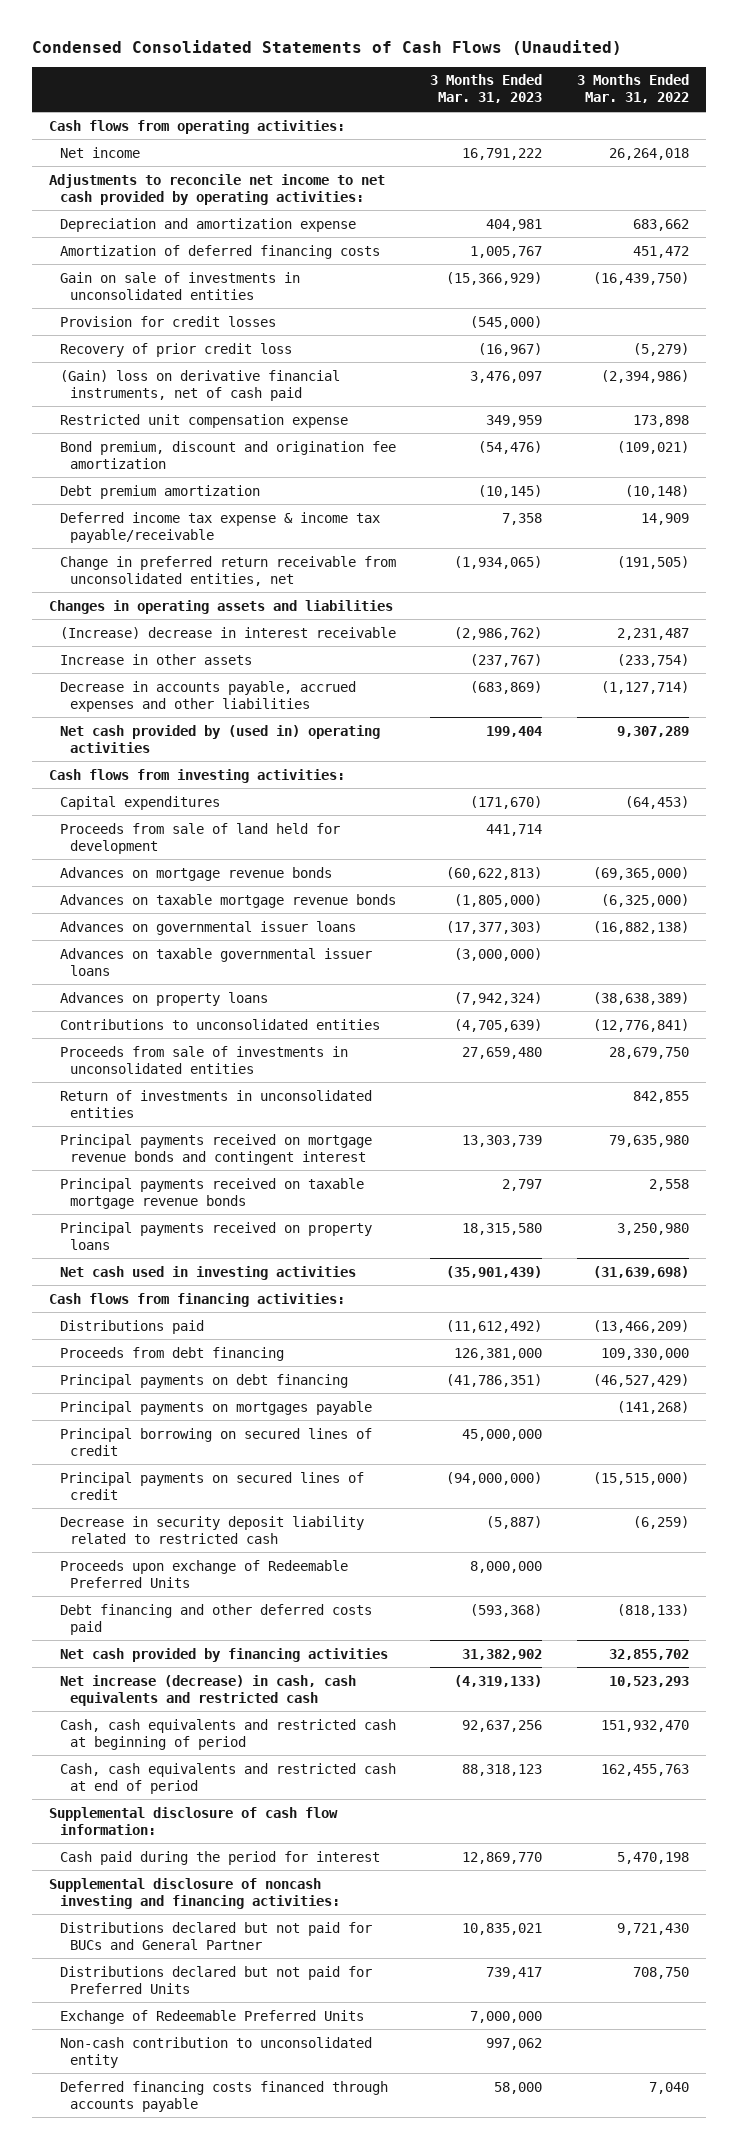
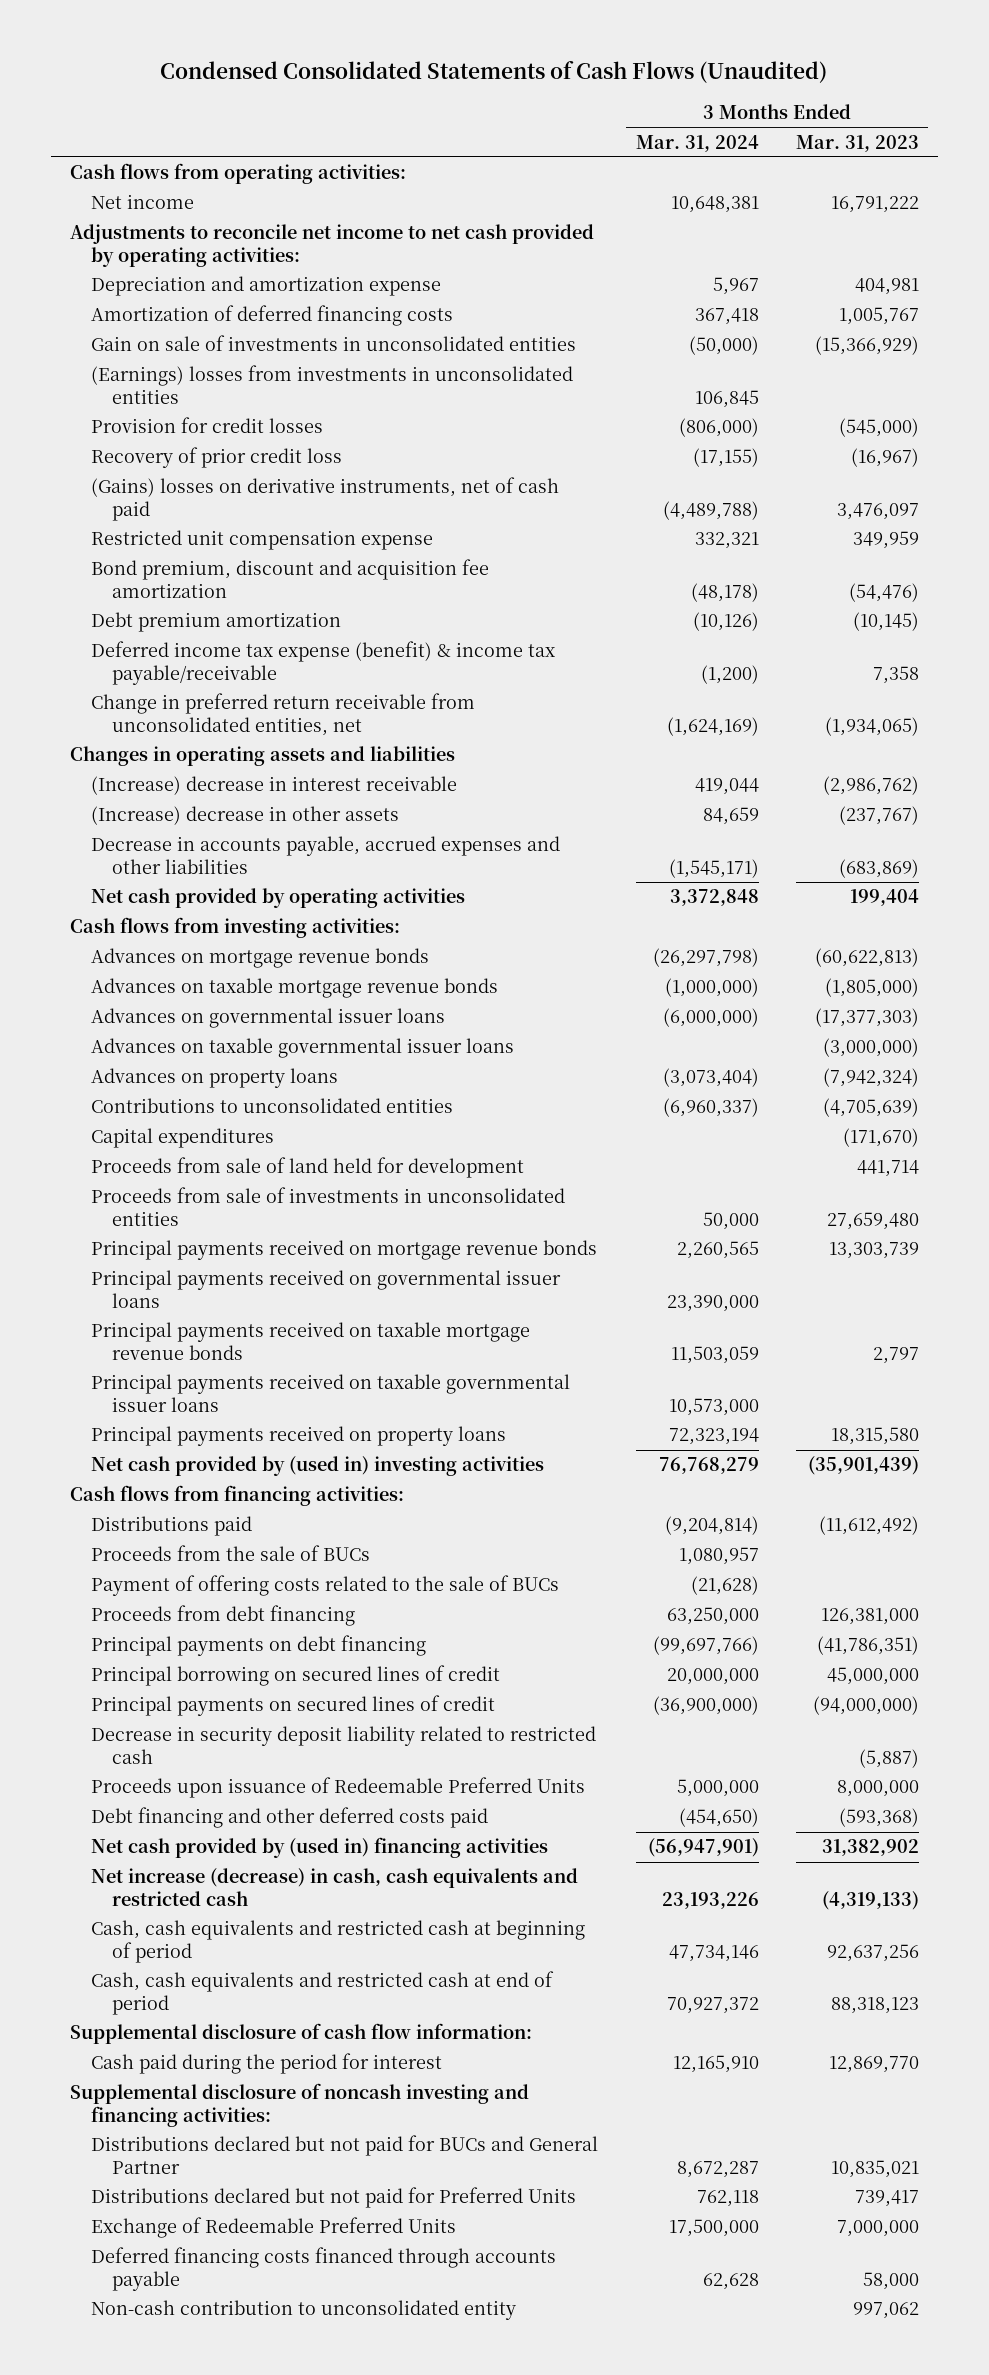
[577,74,690,104] 3 Months Ended Mar. 31, 2022 -> none
none -> [635,134,759,152] Mar. 31, 2024
none -> [91,365,574,404] (Earnings) losses from investments in unconsolidated entities
[59,369,340,401] (Gain) loss on derivative financial instruments, net of cash paid -> [91,477,560,521] (Gains) losses on derivative instruments, net of cash paid
[59,440,396,469] Bond premium, discount and origination fee amortization -> [91,559,490,598] Bond premium, discount and acquisition fee amortization
[59,511,380,543] Deferred income tax expense & income tax payable/receivable -> [91,641,556,685] Deferred income tax expense (benefit) & income tax payable/receivable
[59,653,252,665] Increase in other assets -> [91,806,400,826] (Increase) decrease in other assets
[59,724,380,753] Net cash provided by (used in) operating activities -> [91,888,466,909] Net cash provided by operating activities
[59,795,220,810] Capital expenditures -> [91,1128,275,1149] Capital expenditures
[59,822,340,854] Proceeds from sale of land held for development -> [91,1157,525,1179] Proceeds from sale of land held for development
[59,1089,372,1118] Return of investments in unconsolidated entities -> none
[59,1133,372,1165] Principal payments received on mortgage revenue bonds and contingent interest -> [91,1240,598,1261] Principal payments received on mortgage revenue bonds
none -> [91,1270,562,1308] Principal payments received on governmental issuer loans
none -> [91,1374,571,1412] Principal payments received on taxable governmental issuer loans
[59,1265,356,1280] Net cash used in investing activities -> [91,1456,545,1477] Net cash provided by (used in) investing activities
none -> [91,1545,371,1562] Proceeds from the sale of BUCs
none -> [91,1575,560,1597] Payment of offering costs related to the sale of BUCs
[59,1400,372,1415] Principal payments on mortgages payable -> none
[59,1559,348,1588] Proceeds upon exchange of Redeemable Preferred Units -> [91,1777,586,1799] Proceeds upon issuance of Redeemable Preferred Units
[59,1647,388,1662] Net cash provided by financing activities -> [91,1837,549,1859] Net cash provided by (used in) financing activities
[59,2036,372,2068] Non-cash contribution to unconsolidated entity -> [91,2300,517,2321] Non-cash contribution to unconsolidated entity

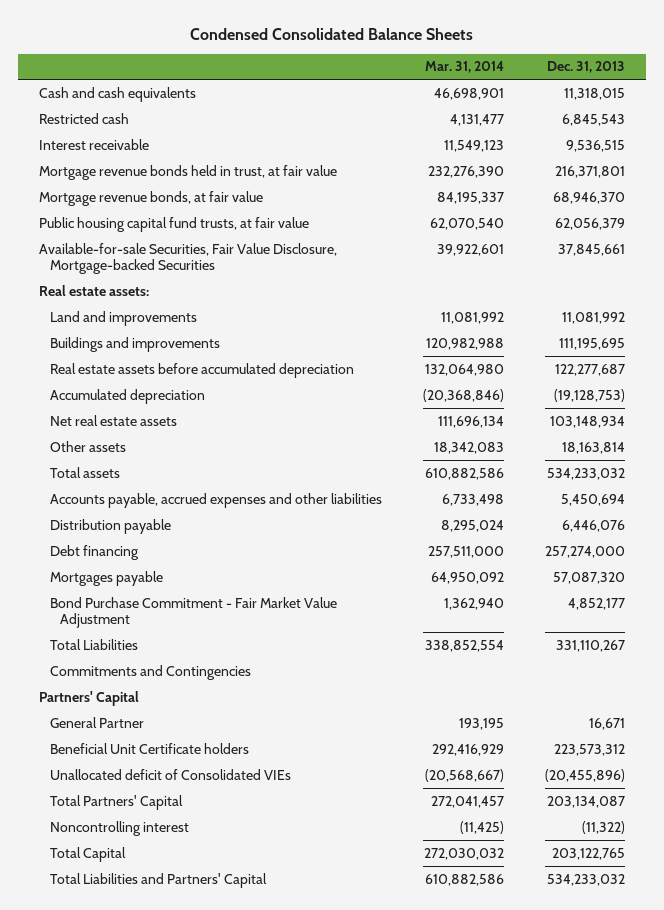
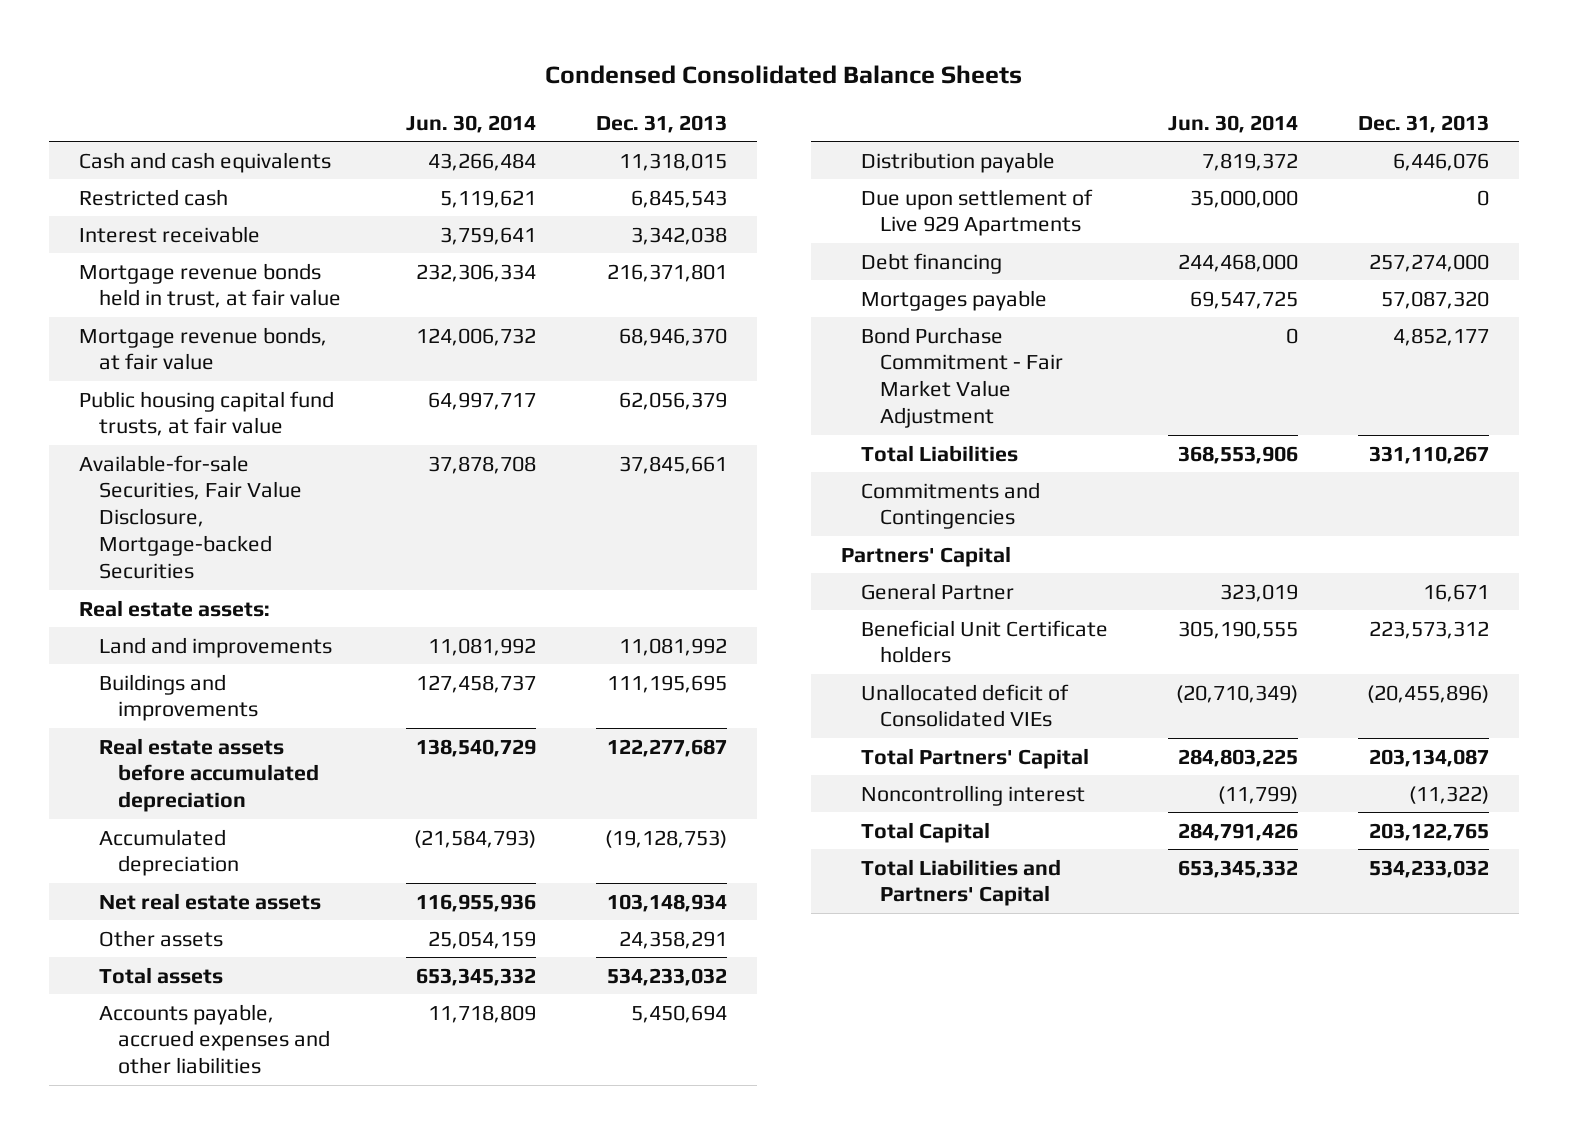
[424,61,504,74] Mar. 31, 2014 -> none
none -> [406,114,537,133] Jun. 30, 2014
[566,139,626,152] 9,536,515 -> [631,226,728,245] 3,342,038
[562,441,626,454] 18,163,814 -> [619,930,728,949] 24,358,291
none -> [860,188,1093,237] Due upon settlement of Live 929 Apartments

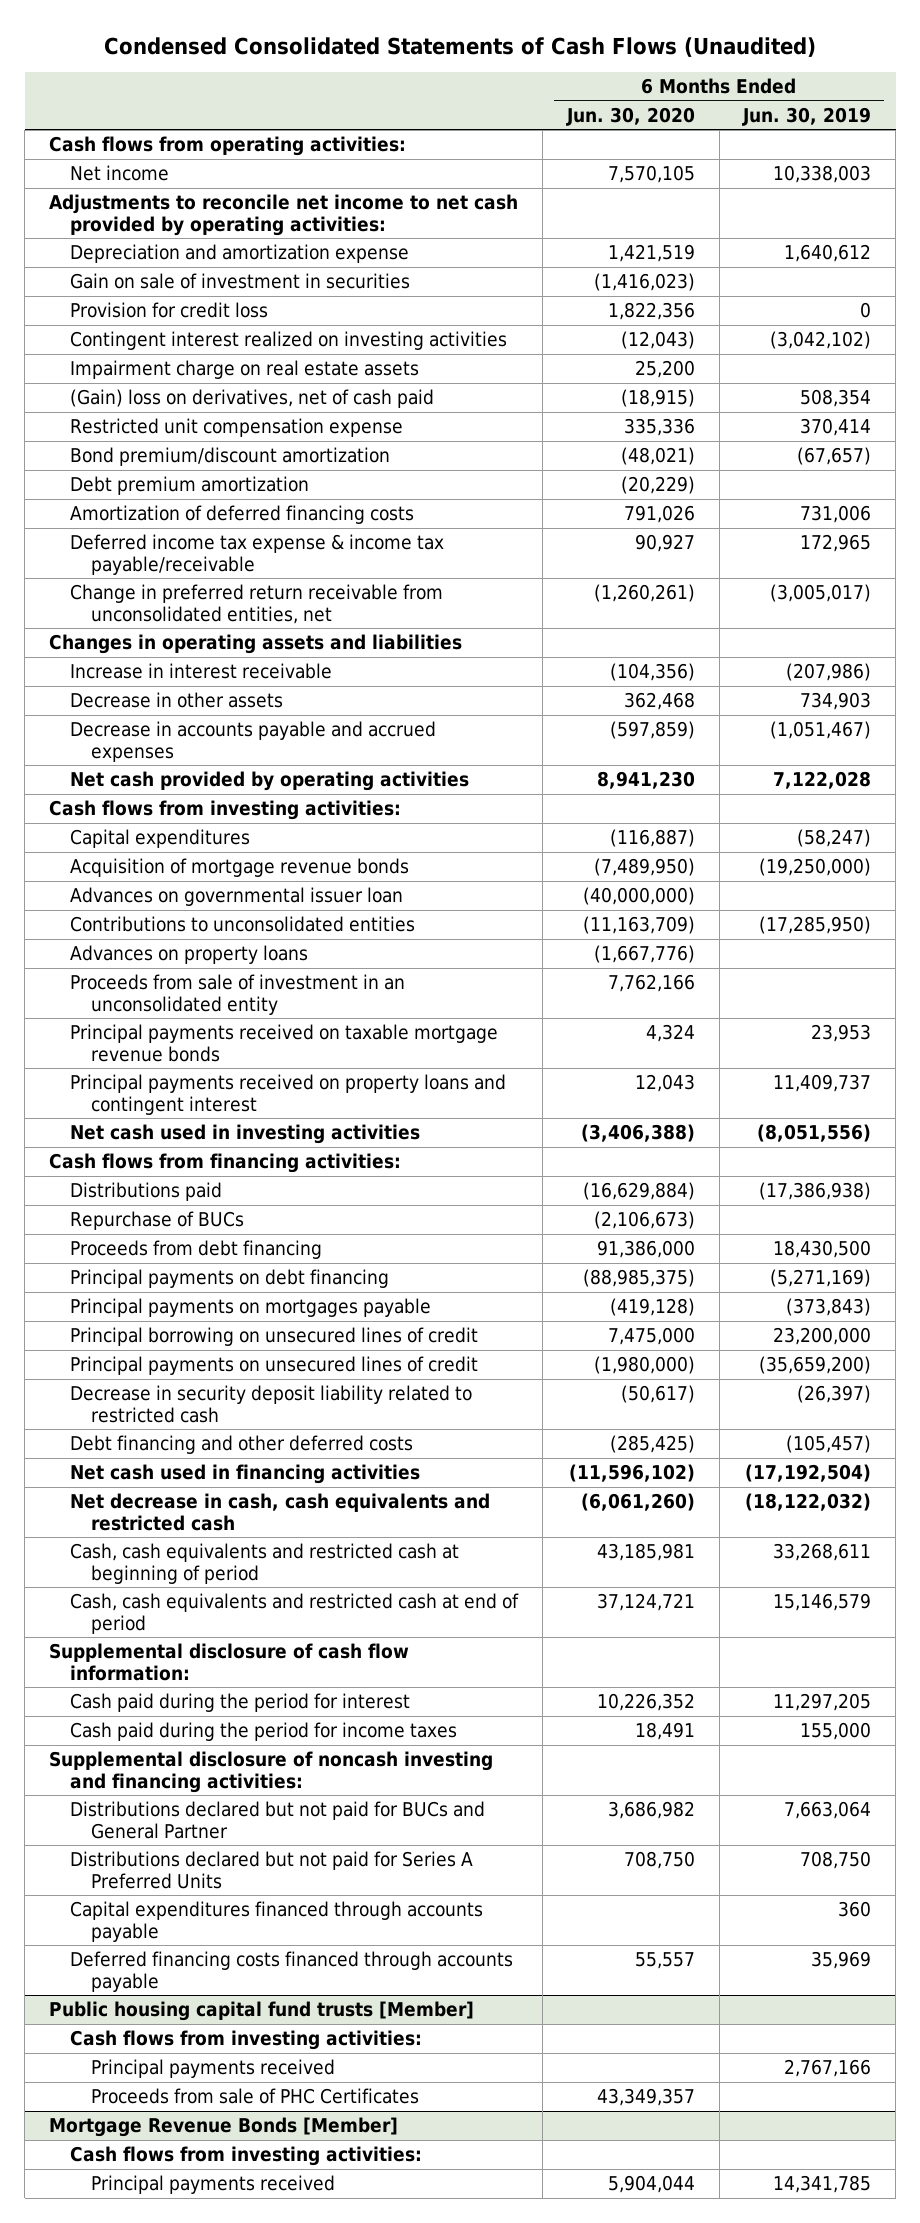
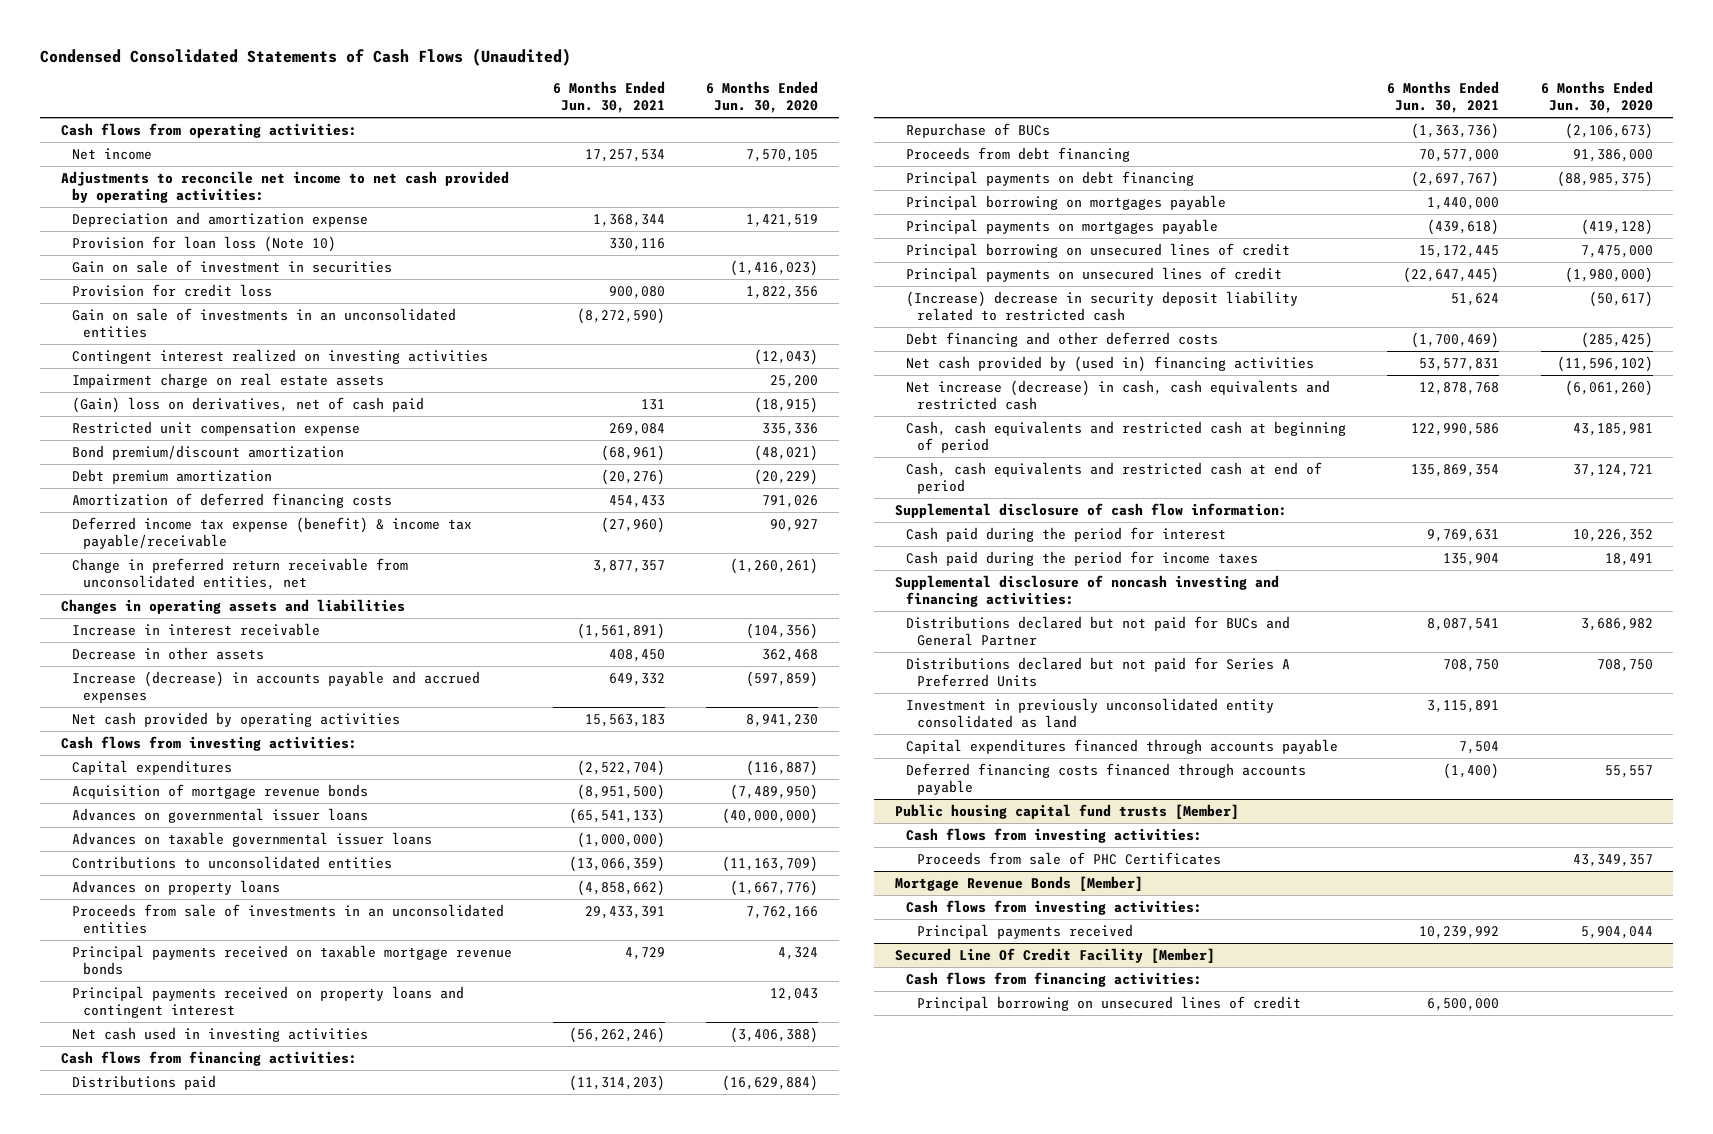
[742,106,872,126] Jun. 30, 2019 -> none
none -> [552,80,665,114] 6 Months Ended Jun. 30, 2021
none -> [71,235,336,252] Provision for loan loss (Note 10)
none -> [71,307,456,339] Gain on sale of investments in an unconsolidated entities
[69,534,444,575] Deferred income tax expense & income tax payable/receivable -> [71,516,472,550] Deferred income tax expense (benefit) & income tax payable/receivable
[69,721,436,762] Decrease in accounts payable and accrued expenses -> [71,670,480,704] Increase (decrease) in accounts payable and accrued expenses
[69,887,403,907] Advances on governmental issuer loan -> [71,807,368,823] Advances on governmental issuer loans
none -> [71,831,432,847] Advances on taxable governmental issuer loans
[69,974,405,1015] Proceeds from sale of investment in an unconsolidated entity -> [71,903,504,935] Proceeds from sale of investments in an unconsolidated entities
none -> [905,194,1226,210] Principal borrowing on mortgages payable
[69,1385,472,1423] Decrease in security deposit liability related to restricted cash -> [905,290,1298,322] (Increase) decrease in security deposit liability related to restricted cash
[69,1464,420,1485] Net cash used in financing activities -> [905,355,1314,372] Net cash provided by (used in) financing activities
[69,1493,490,1531] Net decrease in cash, cash equivalents and restricted cash -> [905,379,1330,411] Net increase (decrease) in cash, cash equivalents and restricted cash
none -> [905,697,1274,729] Investment in previously unconsolidated entity consolidated as land
[90,2059,335,2079] Principal payments received -> none
none -> [894,947,1215,963] Secured Line Of Credit Facility [Member]
none -> [905,971,1202,987] Cash flows from financing activities:
none -> [917,995,1302,1011] Principal borrowing on unsecured lines of credit

